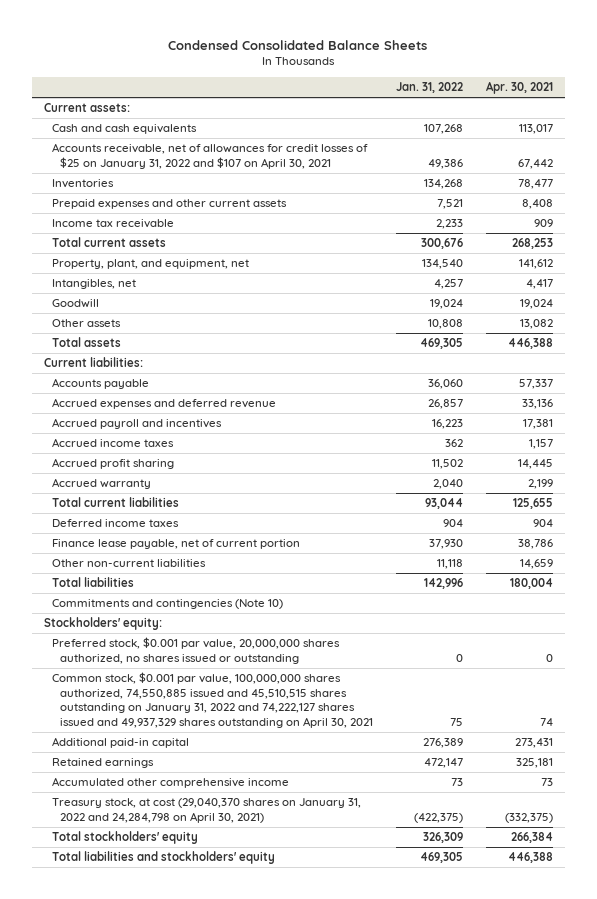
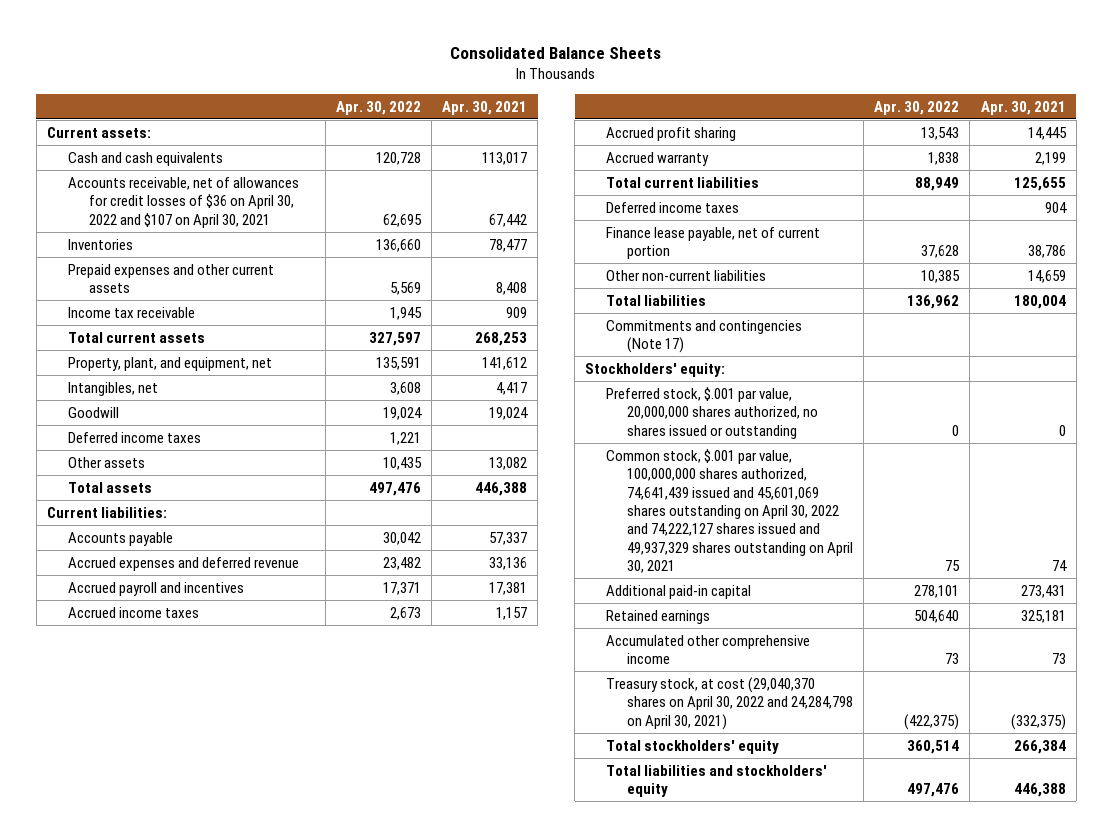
[168,40,428,51] Condensed Consolidated Balance Sheets -> [450,47,662,60] Consolidated Balance Sheets
[396,82,464,94] Jan. 31, 2022 -> none
none -> [335,100,421,115] Apr. 30, 2022
[51,143,368,169] Accounts receivable, net of allowances for credit losses of $25 on January 31, 2022 and $107 on April 30, 2021 -> [67,176,299,228] Accounts receivable, net of allowances for credit losses of $36 on April 30, 2022 and $107 on April 30, 2021
none -> [67,431,201,443] Deferred income taxes
[51,599,283,610] Commitments and contingencies (Note 10) -> [606,319,803,354] Commitments and contingencies (Note 17)
[51,637,340,664] Preferred stock, $0.001 par value, 20,000,000 shares authorized, no shares issued or outstanding -> [606,386,819,439] Preferred stock, $.001 par value, 20,000,000 shares authorized, no shares issued or outstanding
[51,672,373,729] Common stock, $0.001 par value, 100,000,000 shares authorized, 74,550,885 issued and 45,510,515 shares outstanding on January 31, 2022 and 74,222,127 shares issued and 49,937,329 shares outstanding on April 30, 2021 -> [606,448,854,574] Common stock, $.001 par value, 100,000,000 shares authorized, 74,641,439 issued and 45,601,069 shares outstanding on April 30, 2022 and 74,222,127 shares issued and 49,937,329 shares outstanding on April 30, 2021
[51,798,361,823] Treasury stock, at cost (29,040,370 shares on January 31, 2022 and 24,284,798 on April 30, 2021) -> [606,676,854,730] Treasury stock, at cost (29,040,370 shares on April 30, 2022 and 24,284,798 on April 30, 2021)

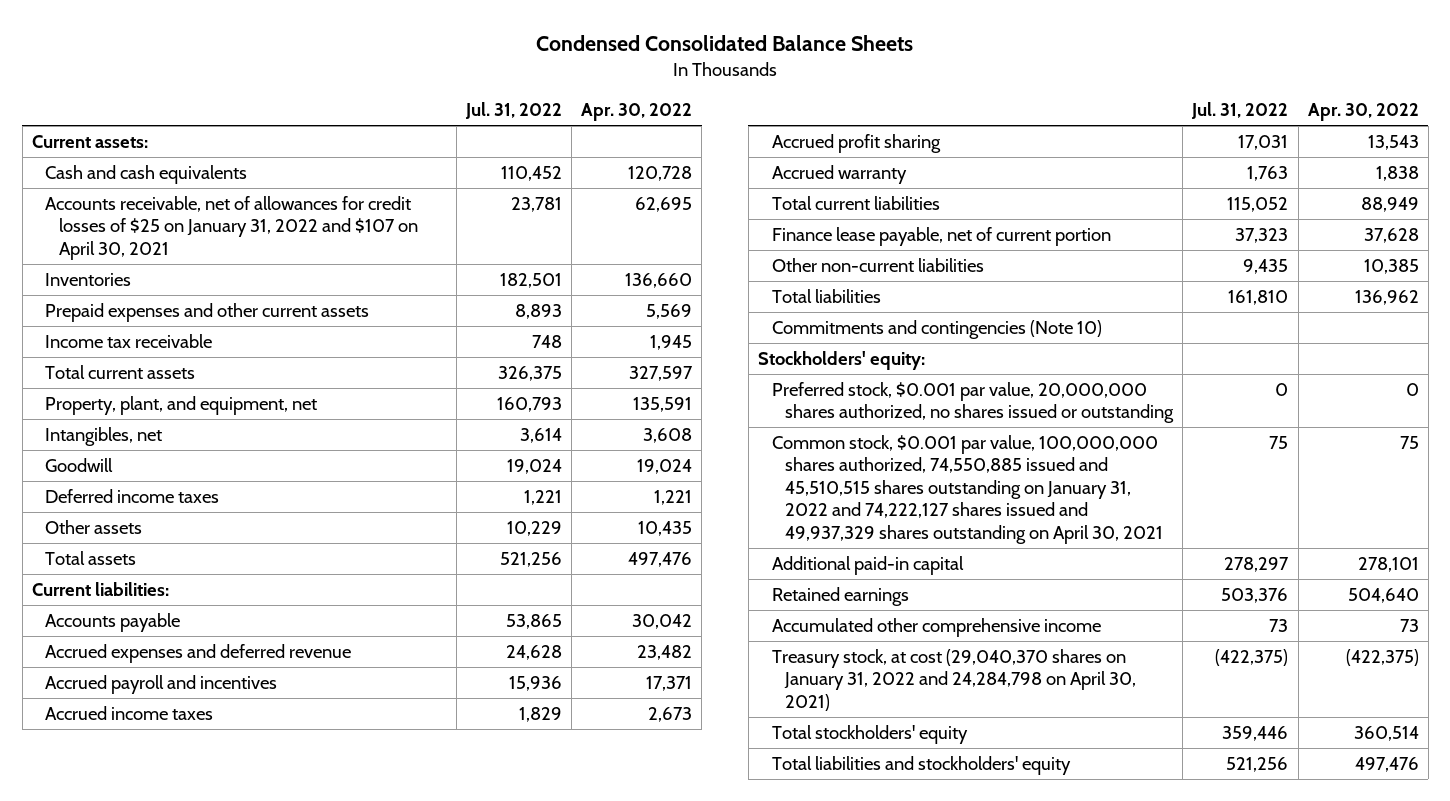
[450,47,662,60] Consolidated Balance Sheets -> [536,34,914,51] Condensed Consolidated Balance Sheets
[442,100,528,115] Apr. 30, 2021 -> none
none -> [465,102,563,120] Jul. 31, 2022
[67,176,299,228] Accounts receivable, net of allowances for credit losses of $36 on April 30, 2022 and $107 on April 30, 2021 -> [45,195,419,260] Accounts receivable, net of allowances for credit losses of $25 on January 31, 2022 and $107 on April 30, 2021
[606,201,740,213] Deferred income taxes -> none
[606,319,803,354] Commitments and contingencies (Note 17) -> [771,319,1102,339] Commitments and contingencies (Note 10)
[606,386,819,439] Preferred stock, $.001 par value, 20,000,000 shares authorized, no shares issued or outstanding -> [771,381,1175,424] Preferred stock, $0.001 par value, 20,000,000 shares authorized, no shares issued or outstanding
[606,448,854,574] Common stock, $.001 par value, 100,000,000 shares authorized, 74,641,439 issued and 45,601,069 shares outstanding on April 30, 2022 and 74,222,127 shares issued and 49,937,329 shares outstanding on April 30, 2021 -> [771,434,1164,544] Common stock, $0.001 par value, 100,000,000 shares authorized, 74,550,885 issued and 45,510,515 shares outstanding on January 31, 2022 and 74,222,127 shares issued and 49,937,329 shares outstanding on April 30, 2021
[606,676,854,730] Treasury stock, at cost (29,040,370 shares on April 30, 2022 and 24,284,798 on April 30, 2021) -> [771,648,1137,711] Treasury stock, at cost (29,040,370 shares on January 31, 2022 and 24,284,798 on April 30, 2021)

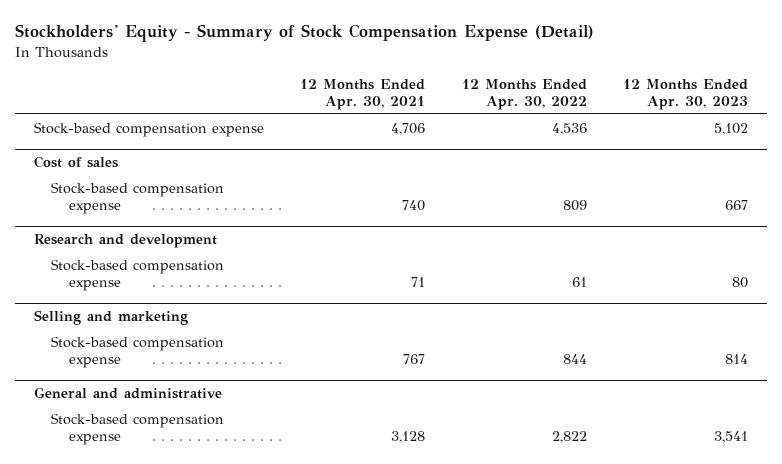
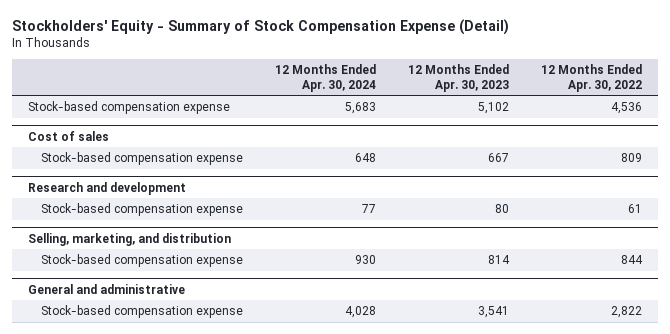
[300,78,426,110] 12 Months Ended Apr. 30, 2021 -> none
none -> [275,64,377,92] 12 Months Ended Apr. 30, 2024
[33,310,188,326] Selling and marketing -> [27,232,231,246] Selling, marketing, and distribution

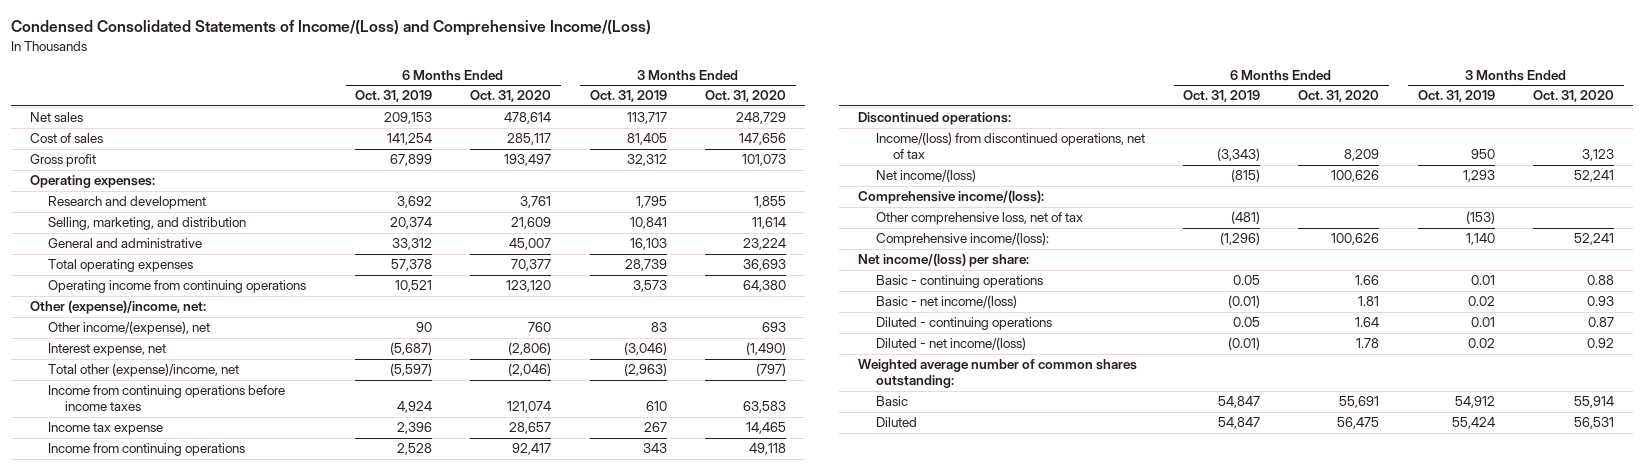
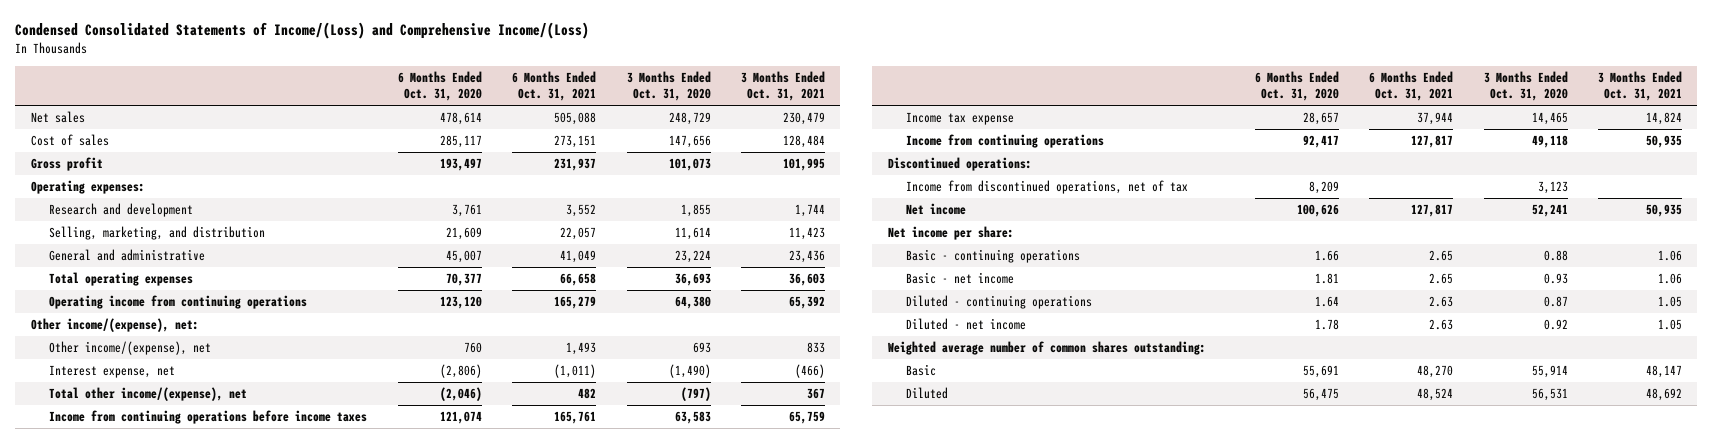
[355,90,433,103] Oct. 31, 2019 -> none
[589,90,667,103] Oct. 31, 2019 -> none
none -> [512,70,597,102] 6 Months Ended Oct. 31, 2021
none -> [741,70,826,102] 3 Months Ended Oct. 31, 2021
[30,300,207,315] Other (expense)/income, net: -> [30,318,199,333] Other income/(expense), net:
[47,363,239,378] Total other (expense)/income, net -> [49,387,248,402] Total other income/(expense), net
[858,190,1045,205] Comprehensive income/(loss): -> none
[875,212,1083,226] Other comprehensive loss, net of tax -> none
[875,232,1049,247] Comprehensive income/(loss): -> none
[875,132,1145,160] Income/(loss) from discontinued operations, net of tax -> [906,180,1189,195] Income from discontinued operations, net of tax
[875,169,976,183] Net income/(loss) -> [906,203,967,216] Net income
[858,253,1030,268] Net income/(loss) per share: -> [887,226,1014,241] Net income per share:
[875,295,1017,309] Basic - net income/(loss) -> [906,272,1015,285] Basic - net income
[875,337,1026,351] Diluted - net income/(loss) -> [906,318,1027,331] Diluted - net income

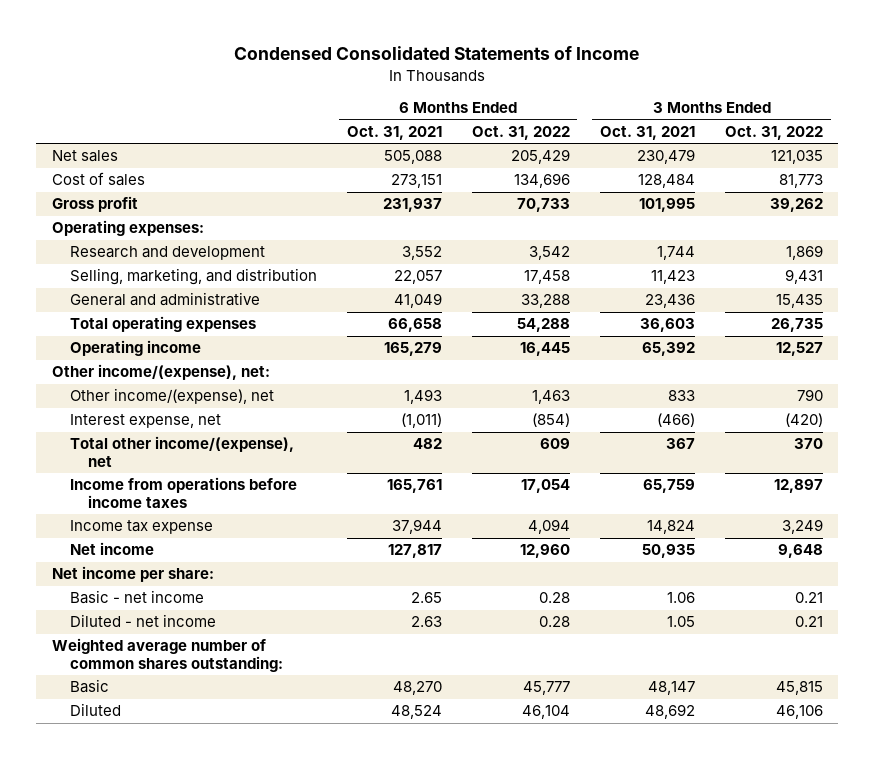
[15,22,590,40] Condensed Consolidated Statements of Income/(Loss) and Comprehensive Income/(Loss) -> [234,46,640,61] Condensed Consolidated Statements of Income
[397,70,482,102] 6 Months Ended Oct. 31, 2020 -> none
[626,70,711,102] 3 Months Ended Oct. 31, 2020 -> none
none -> [471,125,570,140] Oct. 31, 2022
none -> [725,125,824,140] Oct. 31, 2022
[49,295,308,310] Operating income from continuing operations -> [69,340,201,357] Operating income
[49,410,368,425] Income from continuing operations before income taxes -> [69,477,297,508] Income from operations before income taxes
[906,134,1105,149] Income from continuing operations -> none
[887,157,1032,172] Discontinued operations: -> none
[906,180,1189,195] Income from discontinued operations, net of tax -> none
[906,249,1081,264] Basic - continuing operations -> none
[906,295,1093,310] Diluted - continuing operations -> none

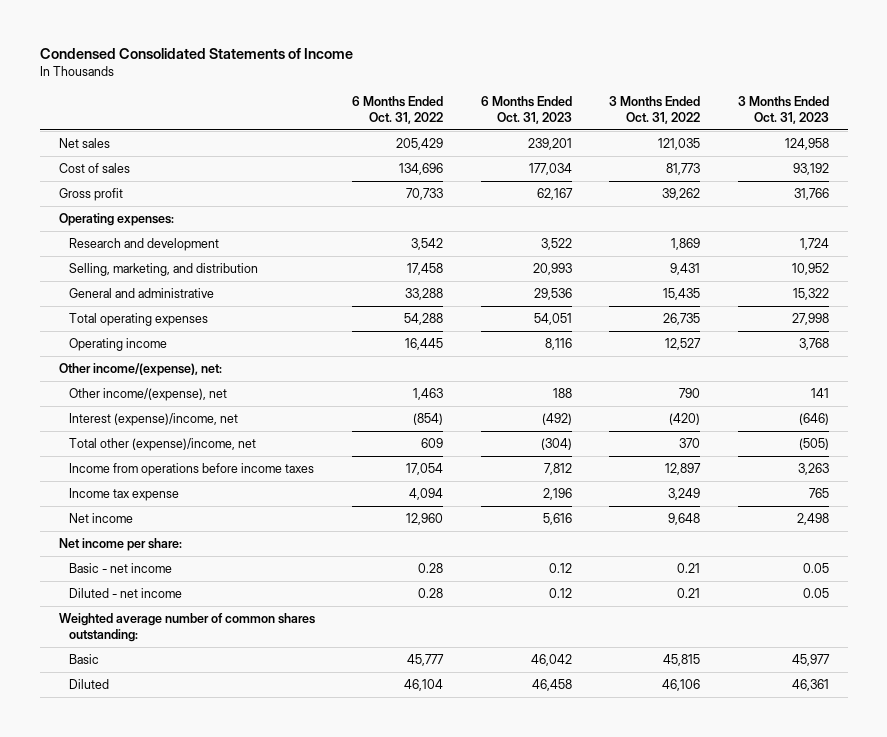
[346,125,442,140] Oct. 31, 2021 -> none
[599,125,695,140] Oct. 31, 2021 -> none
none -> [480,96,572,125] 6 Months Ended Oct. 31, 2023
none -> [737,96,829,125] 3 Months Ended Oct. 31, 2023
[69,414,221,429] Interest expense, net -> [69,412,239,426] Interest (expense)/income, net
[69,436,294,467] Total other income/(expense), net -> [69,437,257,451] Total other (expense)/income, net

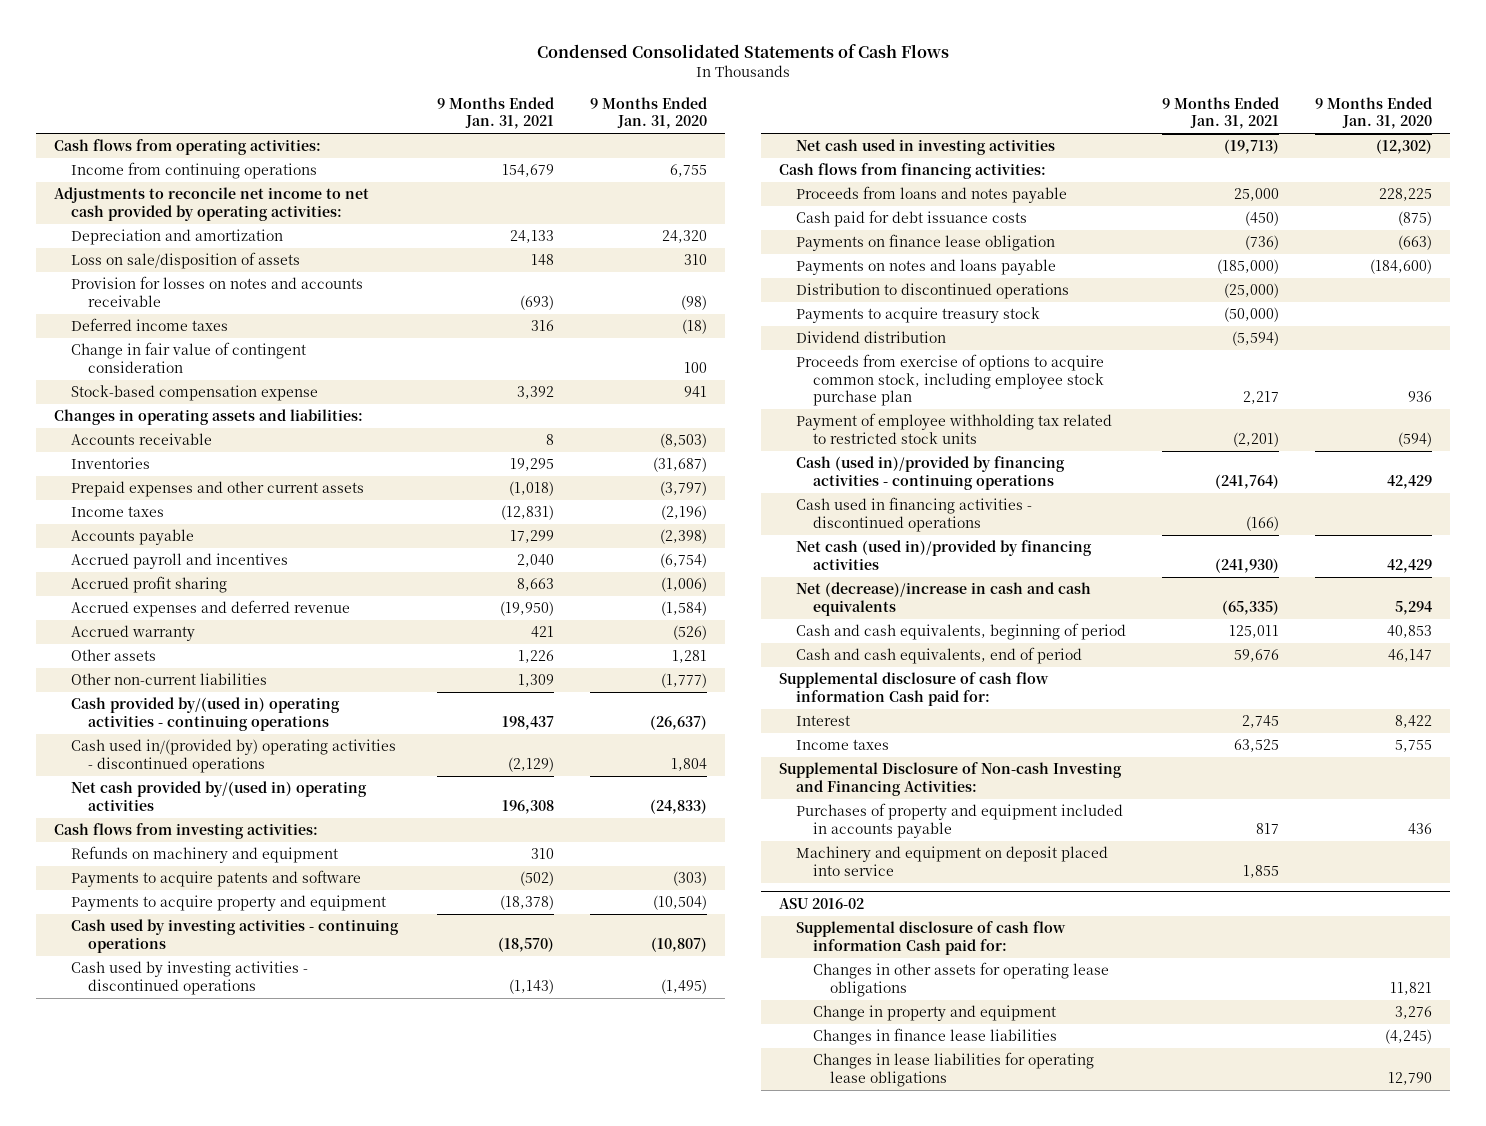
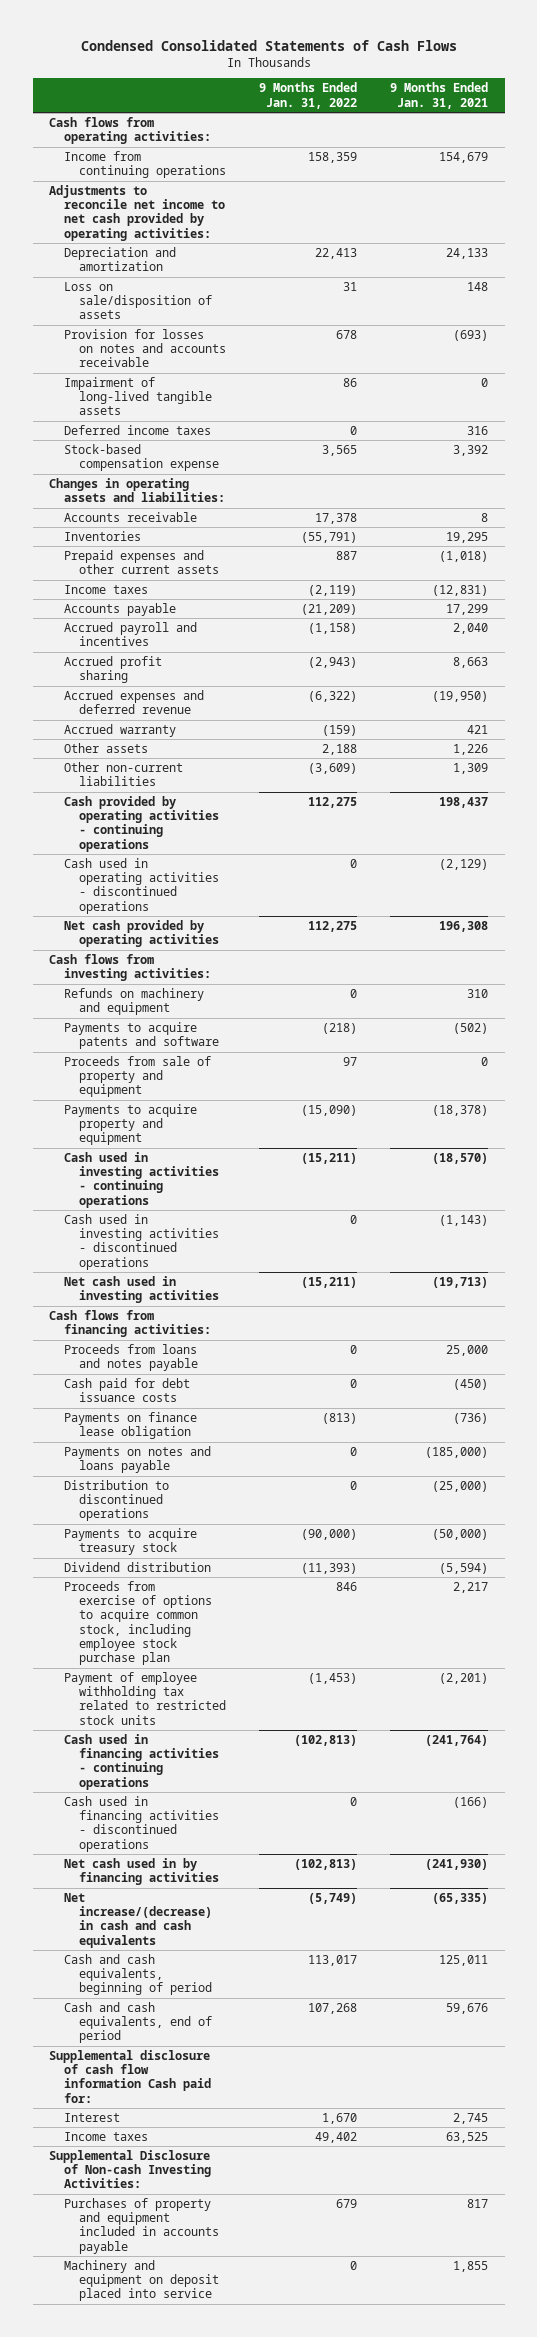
[590,96,708,130] 9 Months Ended Jan. 31, 2020 -> none
none -> [258,82,357,109] 9 Months Ended Jan. 31, 2022
none -> [63,376,212,416] Impairment of long-lived tangible assets
[71,342,307,373] Change in fair value of contingent consideration -> none
[71,697,341,731] Cash provided by/(used in) operating activities - continuing operations -> [63,795,219,852] Cash provided by operating activities - continuing operations
[71,739,397,773] Cash used in/(provided by) operating activities - discontinued operations -> [63,857,219,914] Cash used in operating activities - discontinued operations
[71,781,368,811] Net cash provided by/(used in) operating activities -> [63,919,219,948] Net cash provided by operating activities
none -> [63,1055,211,1098] Proceeds from sale of property and equipment
[71,919,400,953] Cash used by investing activities - continuing operations -> [63,1151,219,1208] Cash used in investing activities - continuing operations
[71,961,309,995] Cash used by investing activities - discontinued operations -> [63,1213,219,1270] Cash used in investing activities - discontinued operations
[795,456,1065,490] Cash (used in)/provided by financing activities - continuing operations -> [63,1733,219,1790] Cash used in financing activities - continuing operations
[795,540,1092,570] Net cash (used in)/provided by financing activities -> [63,1857,219,1886] Net cash used in by financing activities
[795,582,1091,616] Net (decrease)/increase in cash and cash equivalents -> [63,1892,212,1948] Net increase/(decrease) in cash and cash equivalents
[778,762,1122,796] Supplemental Disclosure of Non-cash Investing and Financing Activities: -> [49,2149,211,2189] Supplemental Disclosure of Non-cash Investing Activities:
[778,898,864,910] ASU 2016-02 -> none
[795,921,1066,955] Supplemental disclosure of cash flow information Cash paid for: -> none
[812,962,1109,997] Changes in other assets for operating lease obligations -> none
[812,1005,1056,1022] Change in property and equipment -> none
[812,1028,1057,1046] Changes in finance lease liabilities -> none
[812,1052,1094,1087] Changes in lease liabilities for operating lease obligations -> none

